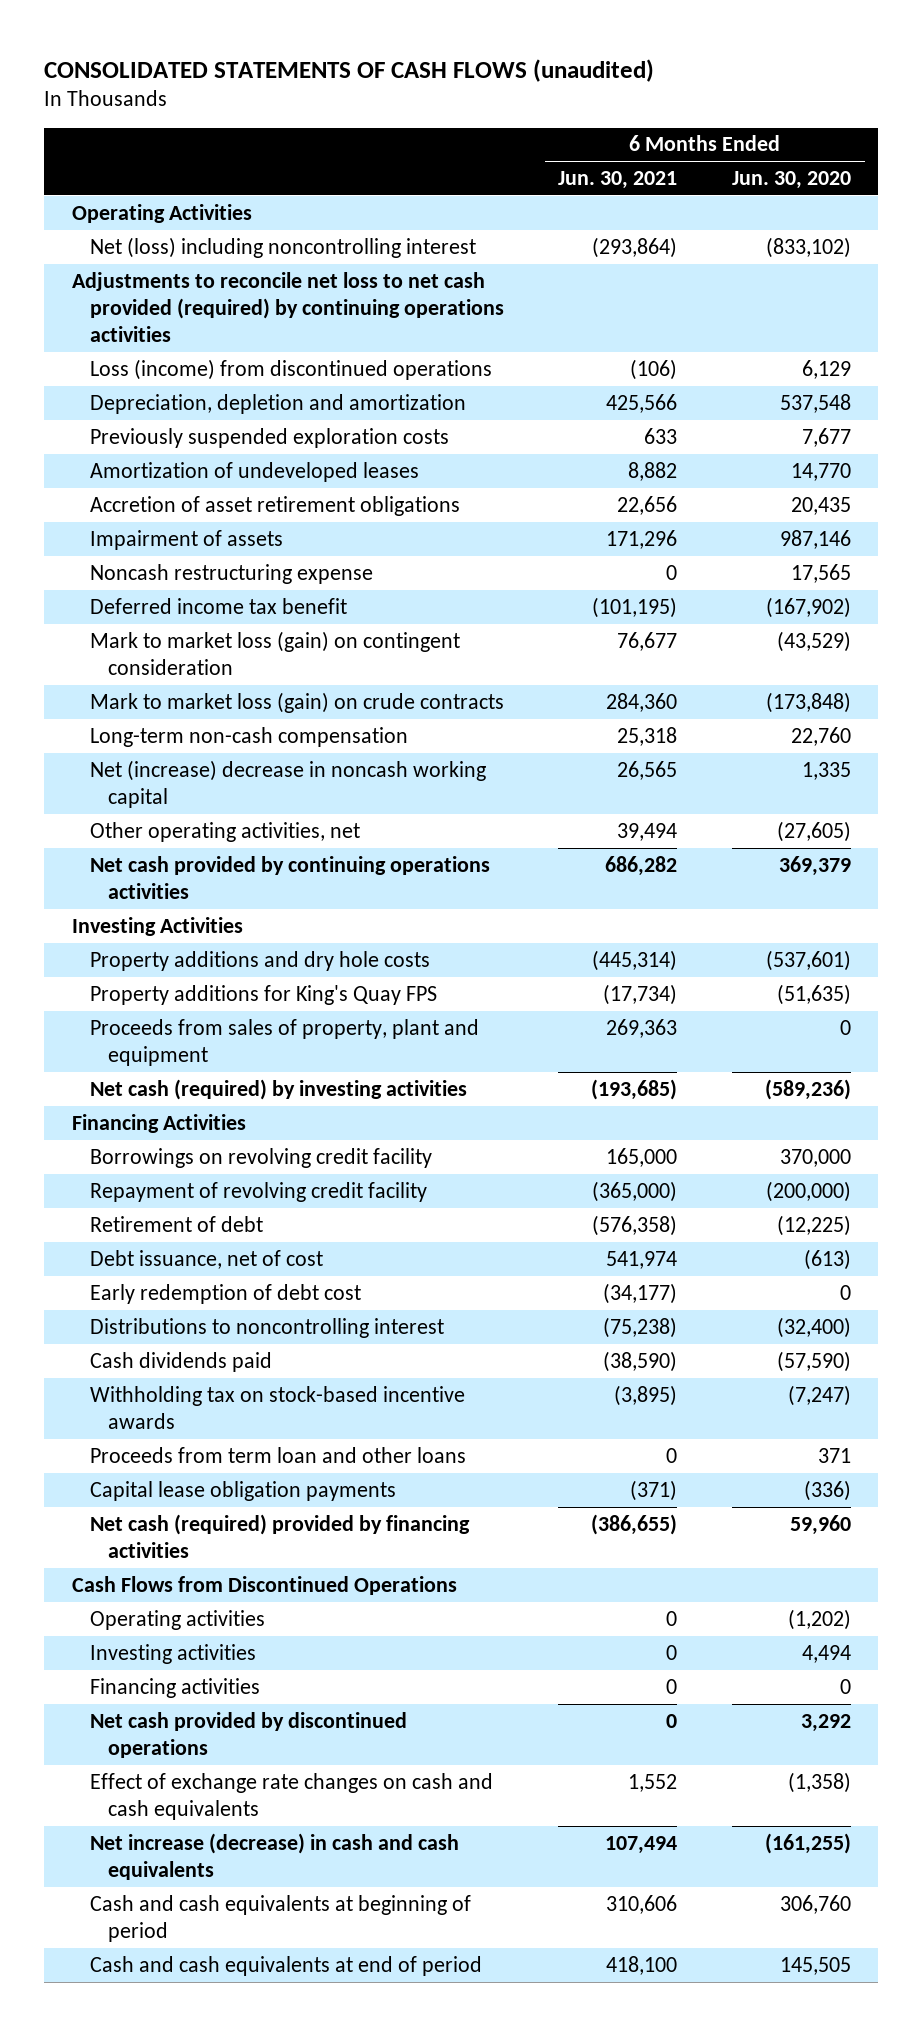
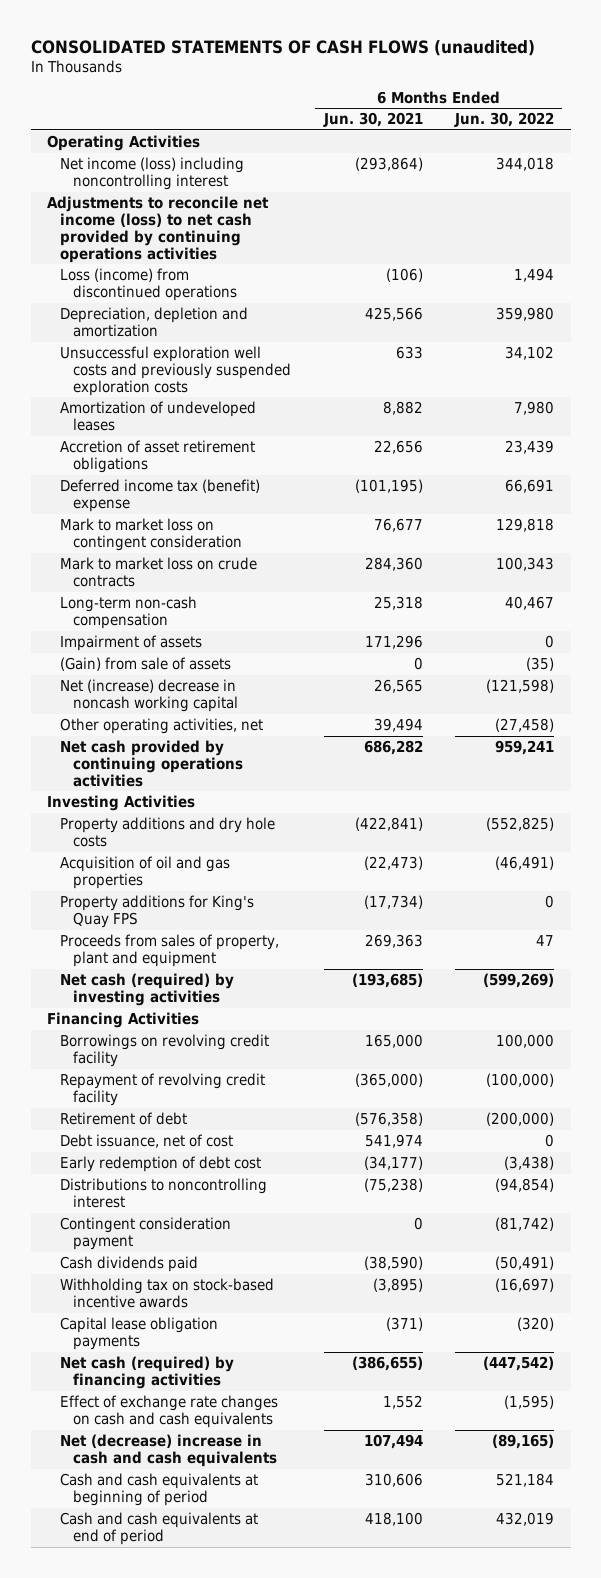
[732,170,852,189] Jun. 30, 2020 -> none
none -> [454,112,555,128] Jun. 30, 2022
[89,236,476,258] Net (loss) including noncontrolling interest -> [59,157,244,190] Net income (loss) including noncontrolling interest
[71,271,504,343] Adjustments to reconcile net loss to net cash provided (required) by continuing operations activities -> [46,196,269,263] Adjustments to reconcile net income (loss) to net cash provided by continuing operations activities
[89,427,449,448] Previously suspended exploration costs -> [59,346,291,396] Unsuccessful exploration well costs and previously suspended exploration costs
[89,563,373,584] Noncash restructuring expense -> none
[89,597,347,614] Deferred income tax benefit -> [59,479,260,512] Deferred income tax (benefit) expense
[89,630,460,675] Mark to market loss (gain) on contingent consideration -> [59,518,242,551] Mark to market loss on contingent consideration
[89,691,504,713] Mark to market loss (gain) on crude contracts -> [59,557,257,587] Mark to market loss on crude contracts
[89,529,283,550] Impairment of assets -> [59,635,202,652] Impairment of assets
none -> [59,657,231,672] (Gain) from sale of assets
[592,949,678,971] (445,314) -> [354,817,423,832] (422,841)
none -> [59,856,230,889] Acquisition of oil and gas properties
none -> [59,1217,231,1250] Contingent consideration payment
[89,1446,466,1463] Proceeds from term loan and other loans -> none
[71,1575,457,1595] Cash Flows from Discontinued Operations -> none
[89,1609,265,1630] Operating activities -> none
[89,1643,256,1664] Investing activities -> none
[89,1677,260,1698] Financing activities -> none
[89,1711,407,1758] Net cash provided by discontinued operations -> none
[89,1513,470,1558] Net cash (required) provided by financing activities -> [59,1356,234,1389] Net cash (required) by financing activities
[89,1832,459,1880] Net increase (decrease) in cash and cash equivalents -> [59,1434,277,1467] Net (decrease) increase in cash and cash equivalents

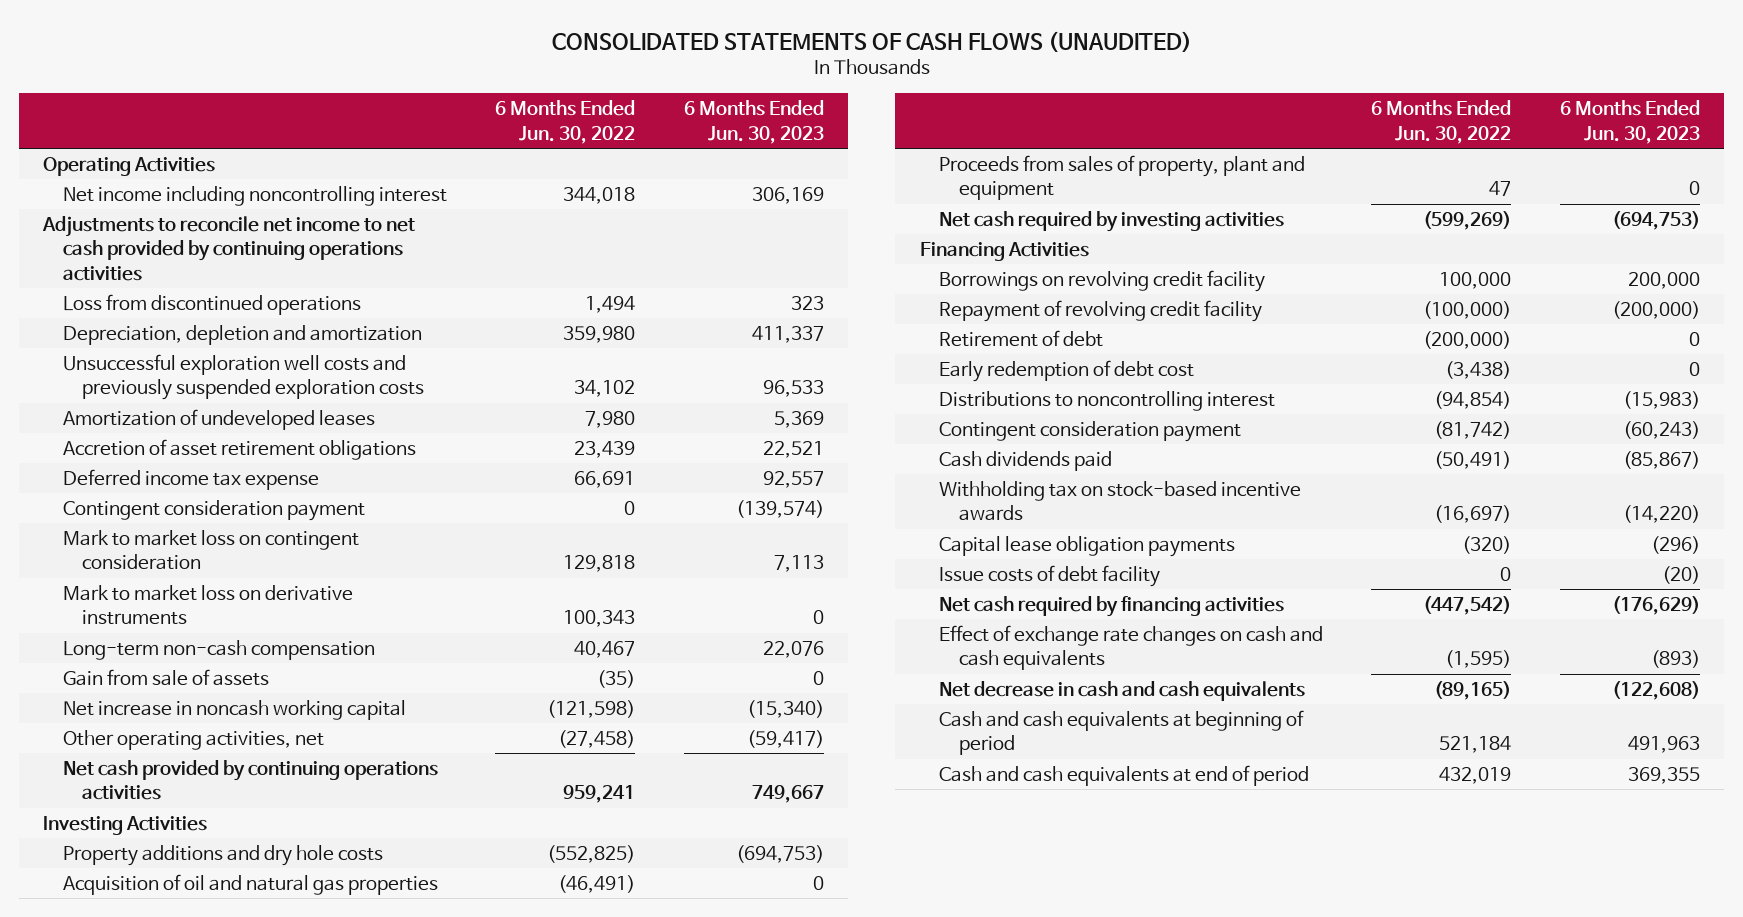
[30,39,535,56] CONSOLIDATED STATEMENTS OF CASH FLOWS (unaudited) -> [551,30,1192,52] CONSOLIDATED STATEMENTS OF CASH FLOWS (UNAUDITED)
[322,112,423,128] Jun. 30, 2021 -> none
none -> [683,100,824,144] 6 Months Ended Jun. 30, 2023
[59,157,244,190] Net income (loss) including noncontrolling interest -> [62,186,447,207] Net income including noncontrolling interest
[46,196,269,263] Adjustments to reconcile net income (loss) to net cash provided by continuing operations activities -> [42,216,416,281] Adjustments to reconcile net income to net cash provided by continuing operations activities
[59,268,237,301] Loss (income) from discontinued operations -> [62,294,361,316] Loss from discontinued operations
[59,479,260,512] Deferred income tax (benefit) expense -> [62,469,319,491] Deferred income tax expense
none -> [62,500,365,522] Contingent consideration payment
[59,557,257,587] Mark to market loss on crude contracts -> [62,585,353,626] Mark to market loss on derivative instruments
[59,635,202,652] Impairment of assets -> none
[59,657,231,672] (Gain) from sale of assets -> [62,669,269,687] Gain from sale of assets
[59,679,238,712] Net (increase) decrease in noncash working capital -> [62,700,406,721] Net increase in noncash working capital
[59,895,254,928] Property additions for King's Quay FPS -> none
[59,856,230,889] Acquisition of oil and gas properties -> [62,874,438,896] Acquisition of oil and natural gas properties
[59,973,234,1006] Net cash (required) by investing activities -> [939,211,1285,233] Net cash required by investing activities
[59,1134,233,1149] Debt issuance, net of cost -> none
none -> [939,565,1161,588] Issue costs of debt facility
[59,1356,234,1389] Net cash (required) by financing activities -> [939,596,1285,618] Net cash required by financing activities
[59,1434,277,1467] Net (decrease) increase in cash and cash equivalents -> [939,681,1306,702] Net decrease in cash and cash equivalents

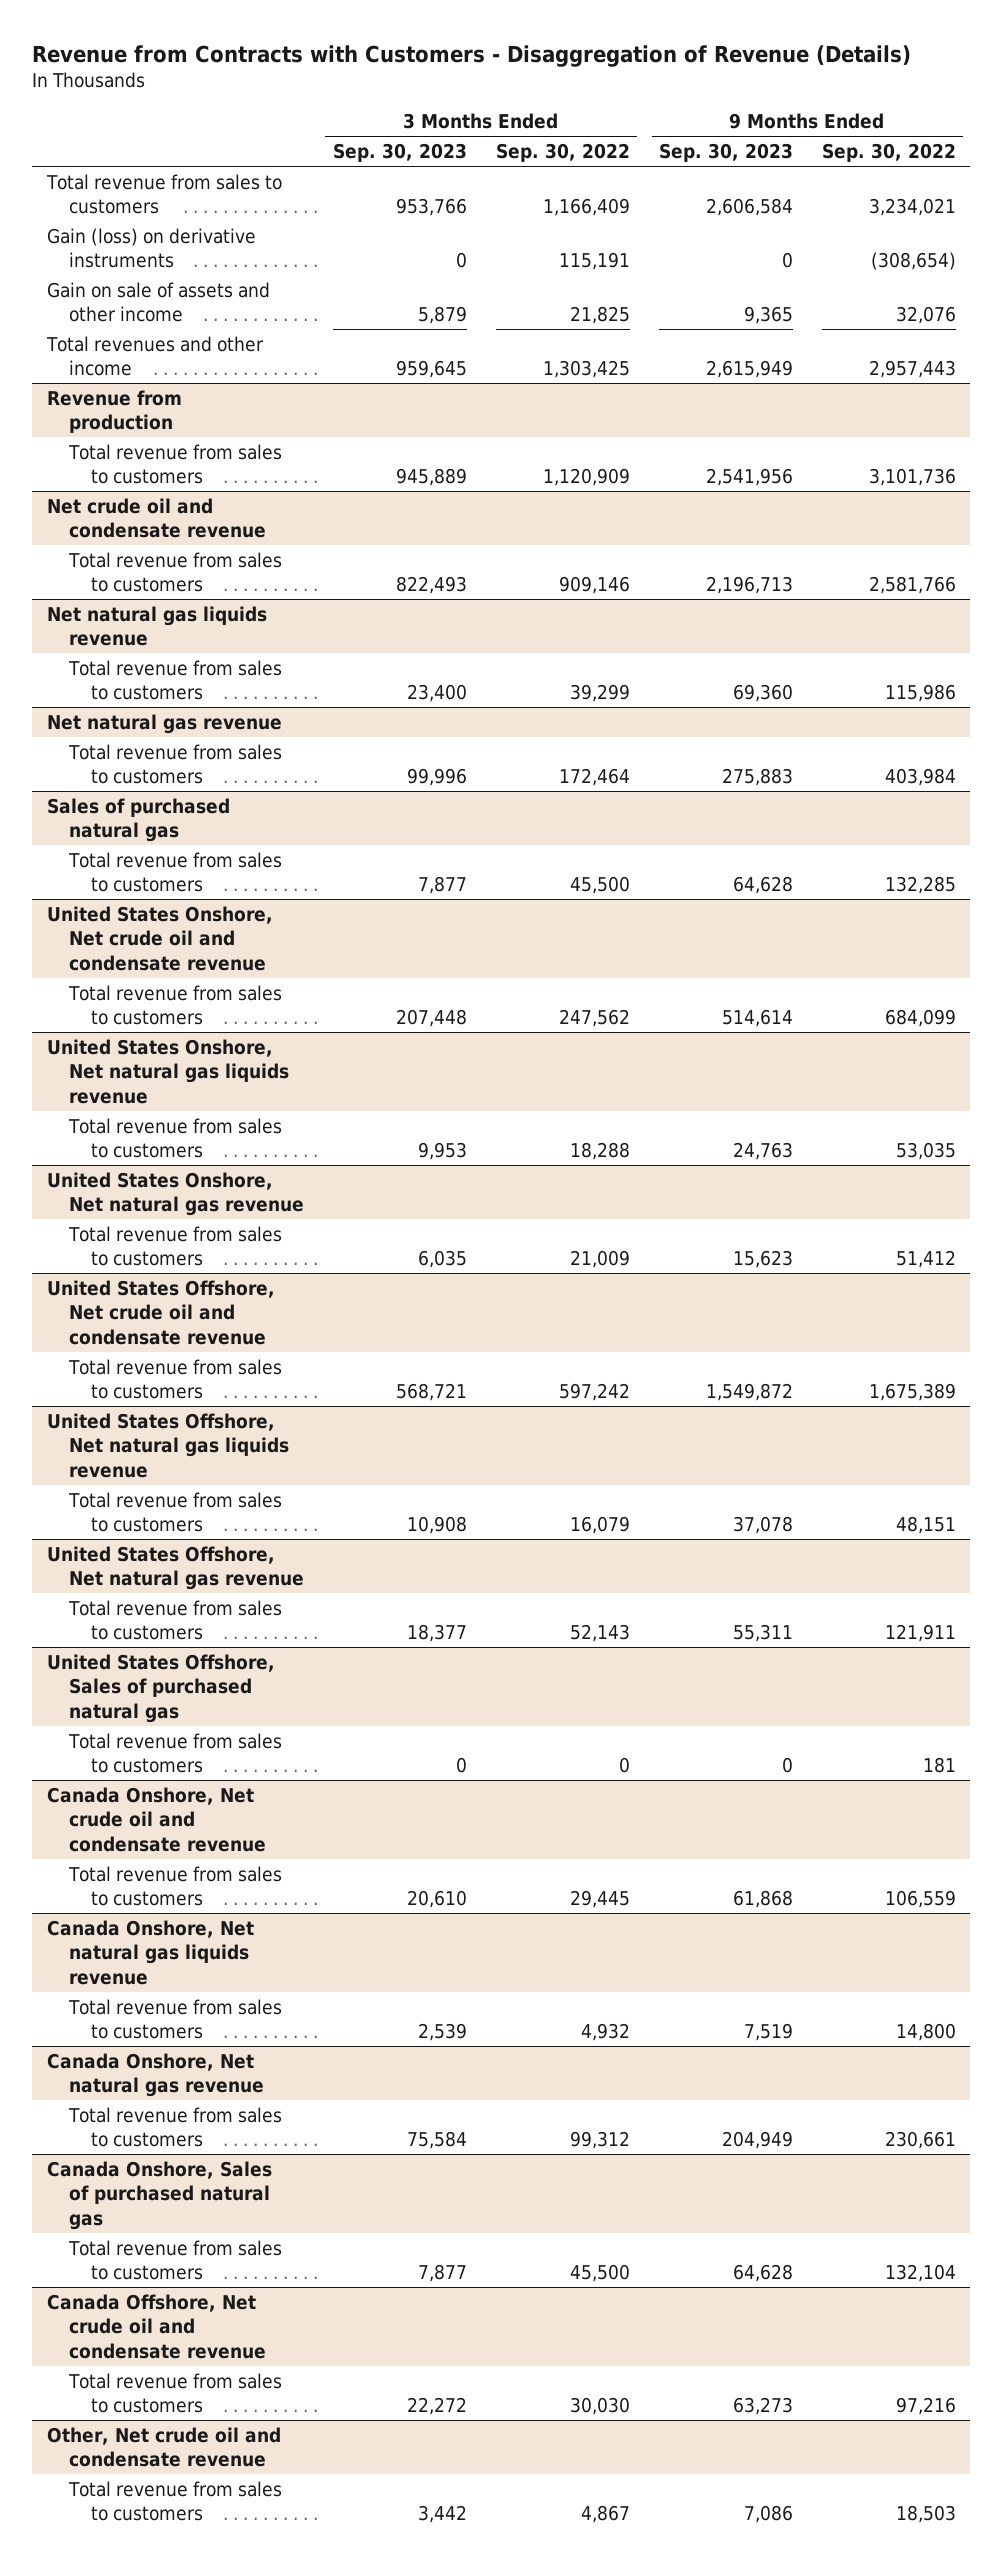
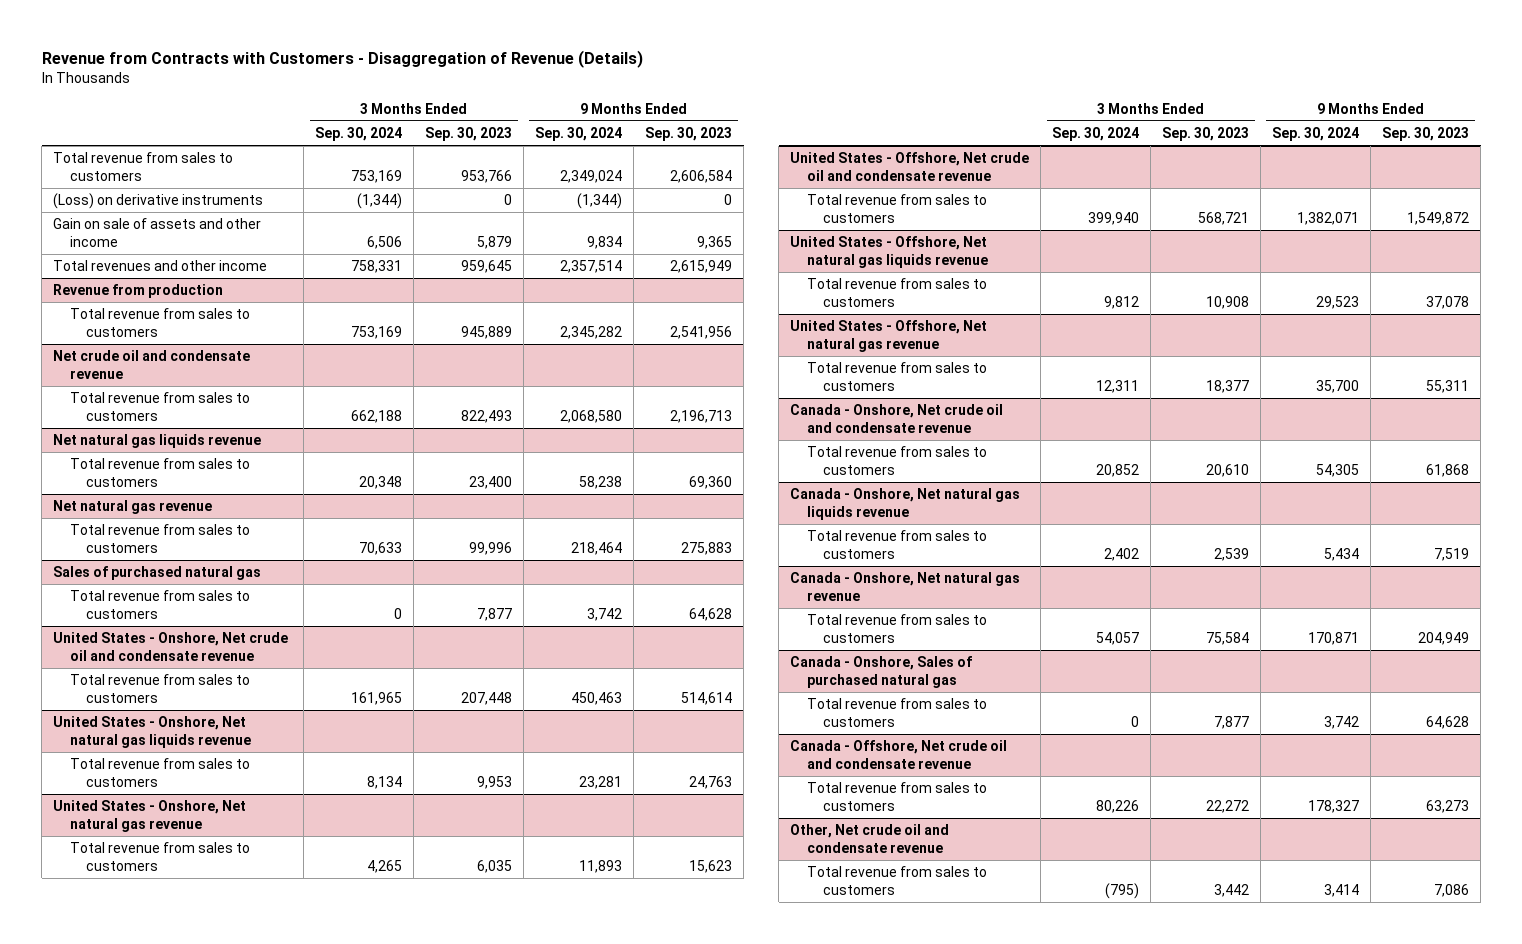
[495,143,630,163] Sep. 30, 2022 -> none
[821,143,956,163] Sep. 30, 2022 -> none
none -> [315,127,403,142] Sep. 30, 2024
none -> [535,127,623,142] Sep. 30, 2024
[46,227,256,269] Gain (loss) on derivative instruments -> [53,193,264,210] (Loss) on derivative instruments
[46,905,273,971] United States Onshore, Net crude oil and condensate revenue -> [53,632,289,662] United States - Onshore, Net crude oil and condensate revenue
[46,1038,289,1104] United States Onshore, Net natural gas liquids revenue -> [53,716,251,749] United States - Onshore, Net natural gas liquids revenue
[46,1171,304,1217] United States Onshore, Net natural gas revenue -> [53,800,247,833] United States - Onshore, Net natural gas revenue
[46,1279,275,1345] United States Offshore, Net crude oil and condensate revenue -> [790,152,1030,182] United States - Offshore, Net crude oil and condensate revenue
[46,1412,289,1478] United States Offshore, Net natural gas liquids revenue -> [790,236,988,269] United States - Offshore, Net natural gas liquids revenue
[46,1545,304,1591] United States Offshore, Net natural gas revenue -> [790,320,988,353] United States - Offshore, Net natural gas revenue
[46,1653,275,1723] United States Offshore, Sales of purchased natural gas -> none
[67,1732,282,1774] Total revenue from sales to customers -> none
[46,1786,266,1852] Canada Onshore, Net crude oil and condensate revenue -> [790,404,1004,434] Canada - Onshore, Net crude oil and condensate revenue
[46,1919,254,1985] Canada Onshore, Net natural gas liquids revenue -> [790,488,1021,521] Canada - Onshore, Net natural gas liquids revenue
[46,2052,264,2098] Canada Onshore, Net natural gas revenue -> [790,572,1021,602] Canada - Onshore, Net natural gas revenue
[46,2160,272,2230] Canada Onshore, Sales of purchased natural gas -> [790,656,973,689] Canada - Onshore, Sales of purchased natural gas
[46,2293,266,2359] Canada Offshore, Net crude oil and condensate revenue -> [790,740,1008,770] Canada - Offshore, Net crude oil and condensate revenue

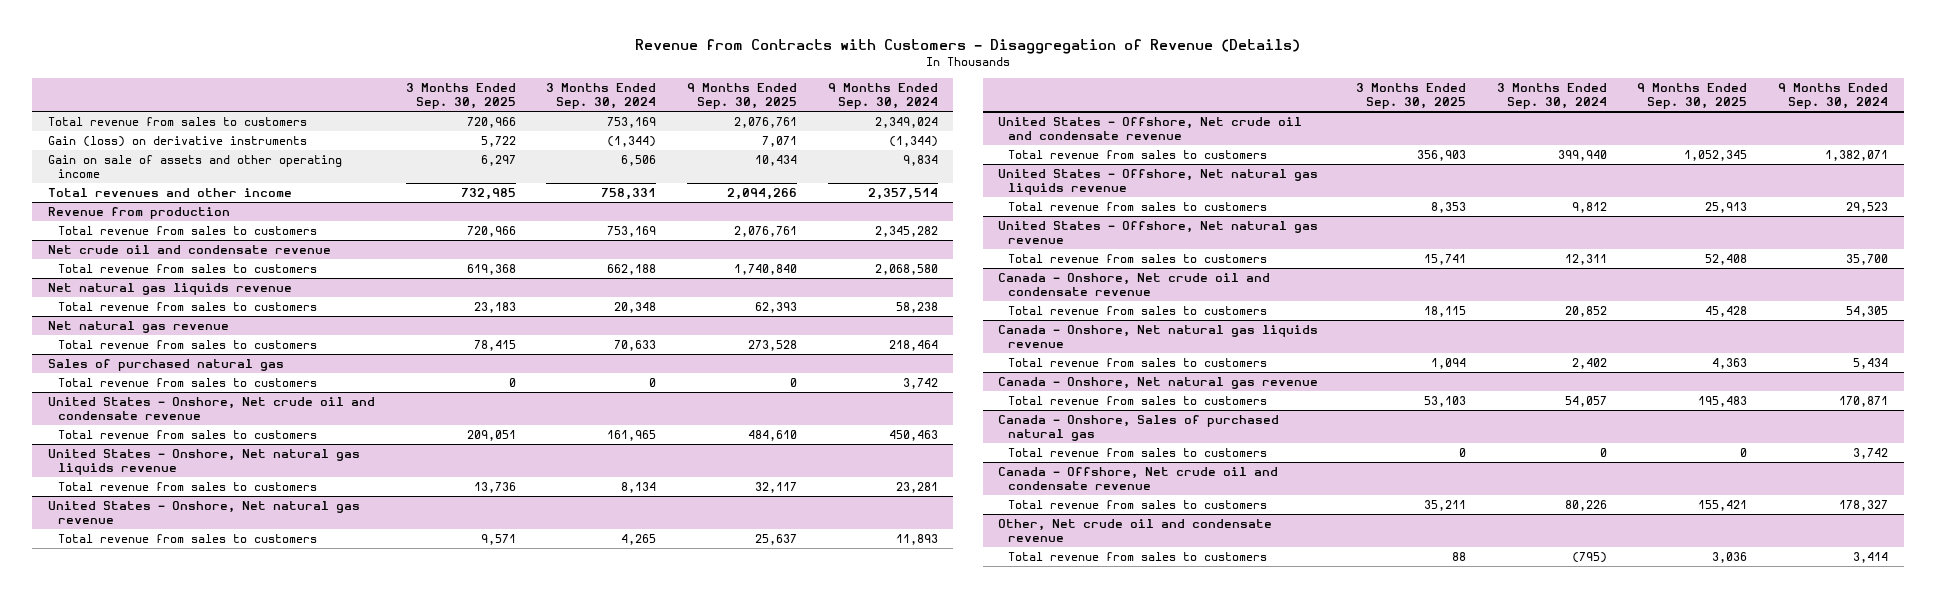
[425,127,513,142] Sep. 30, 2023 -> none
[645,127,733,142] Sep. 30, 2023 -> none
none -> [405,82,516,110] 3 Months Ended Sep. 30, 2025
none -> [687,82,798,110] 9 Months Ended Sep. 30, 2025
[53,193,264,210] (Loss) on derivative instruments -> [47,135,307,147] Gain (loss) on derivative instruments
[53,218,262,248] Gain on sale of assets and other income -> [47,154,342,179] Gain on sale of assets and other operating income

